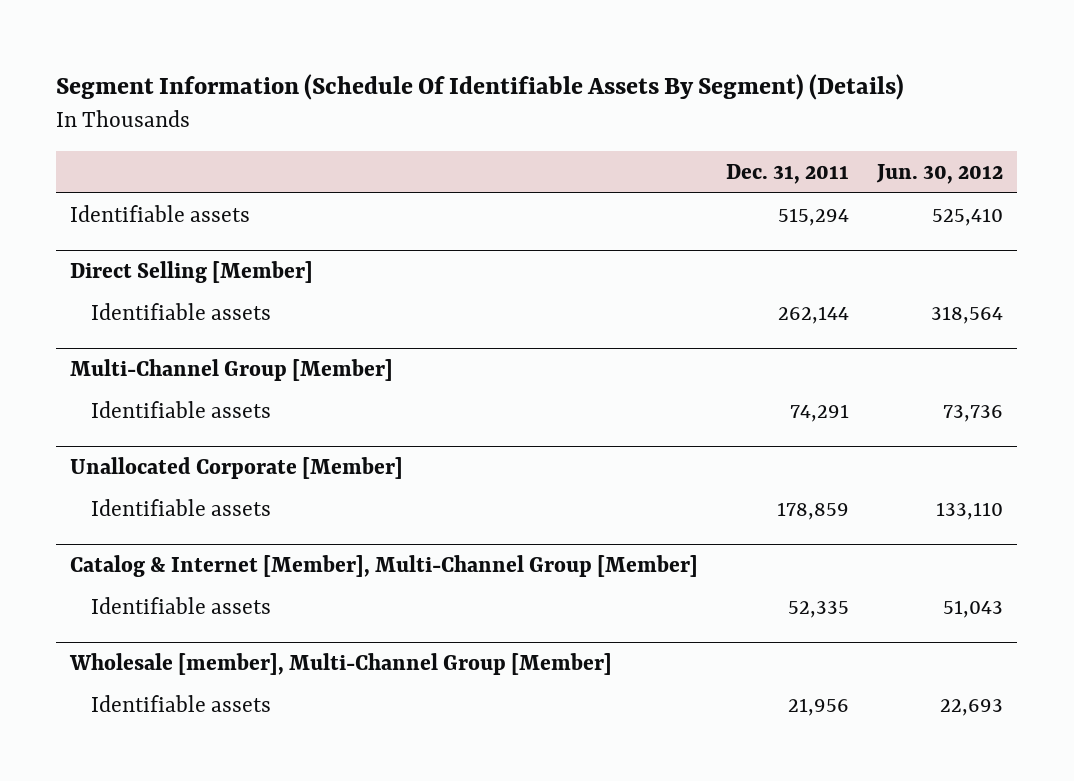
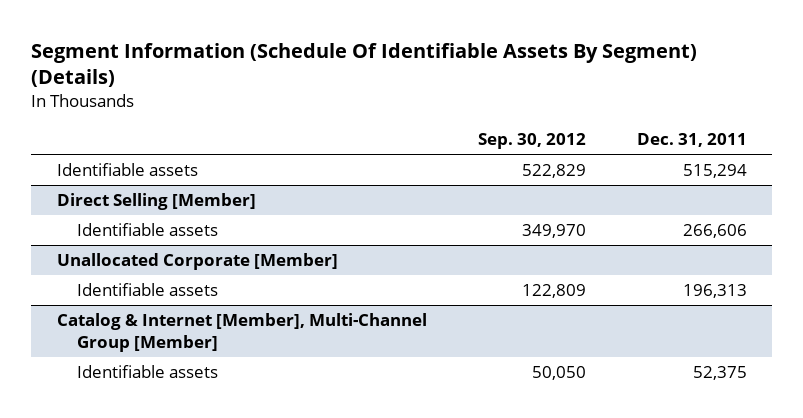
[876,163,1004,184] Jun. 30, 2012 -> none
none -> [477,133,586,150] Sep. 30, 2012
[70,359,394,382] Multi-Channel Group [Member] -> none
[91,400,272,418] Identifiable assets -> none
[778,305,850,324] 262,144 -> [682,223,747,238] 266,606
[777,501,850,520] 178,859 -> [682,283,747,298] 196,313
[69,653,613,676] Wholesale [member], Multi-Channel Group [Member] -> none
[91,694,272,712] Identifiable assets -> none
[788,600,850,618] 52,335 -> [692,365,747,380] 52,375

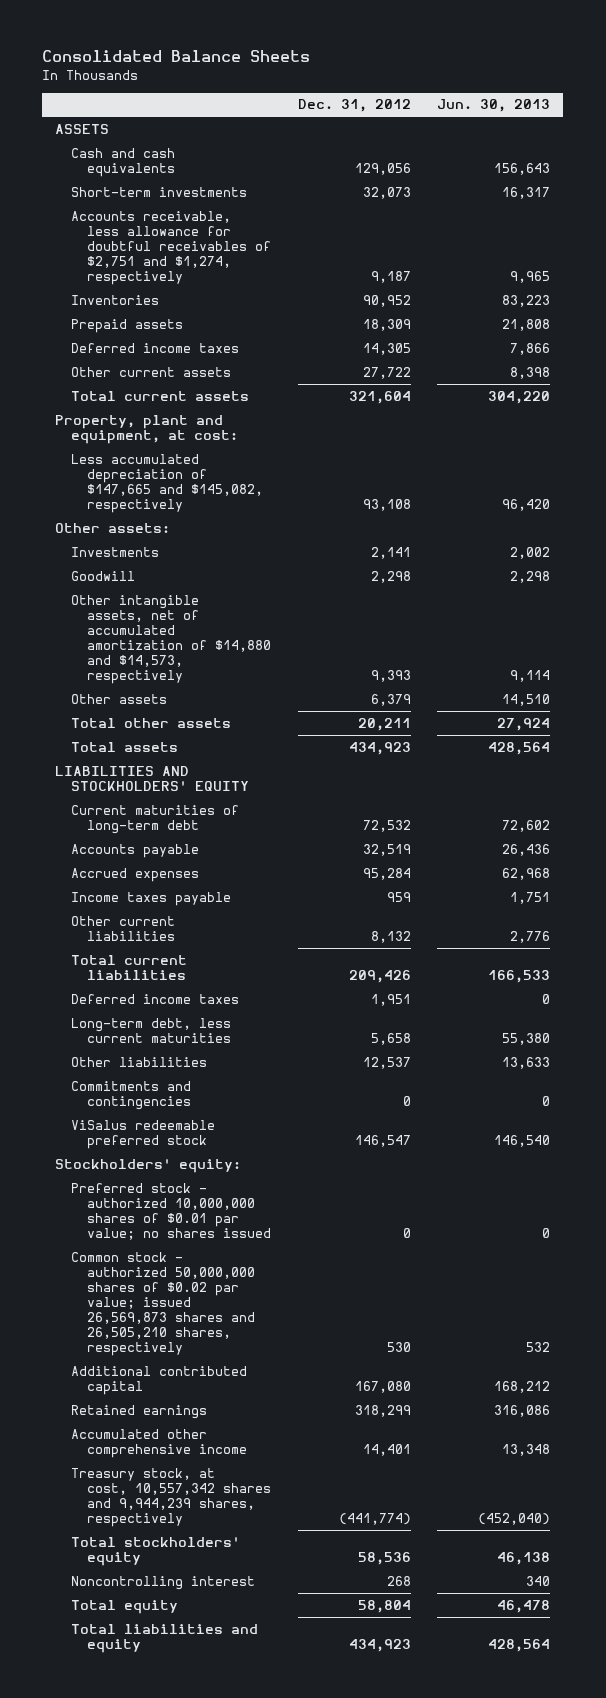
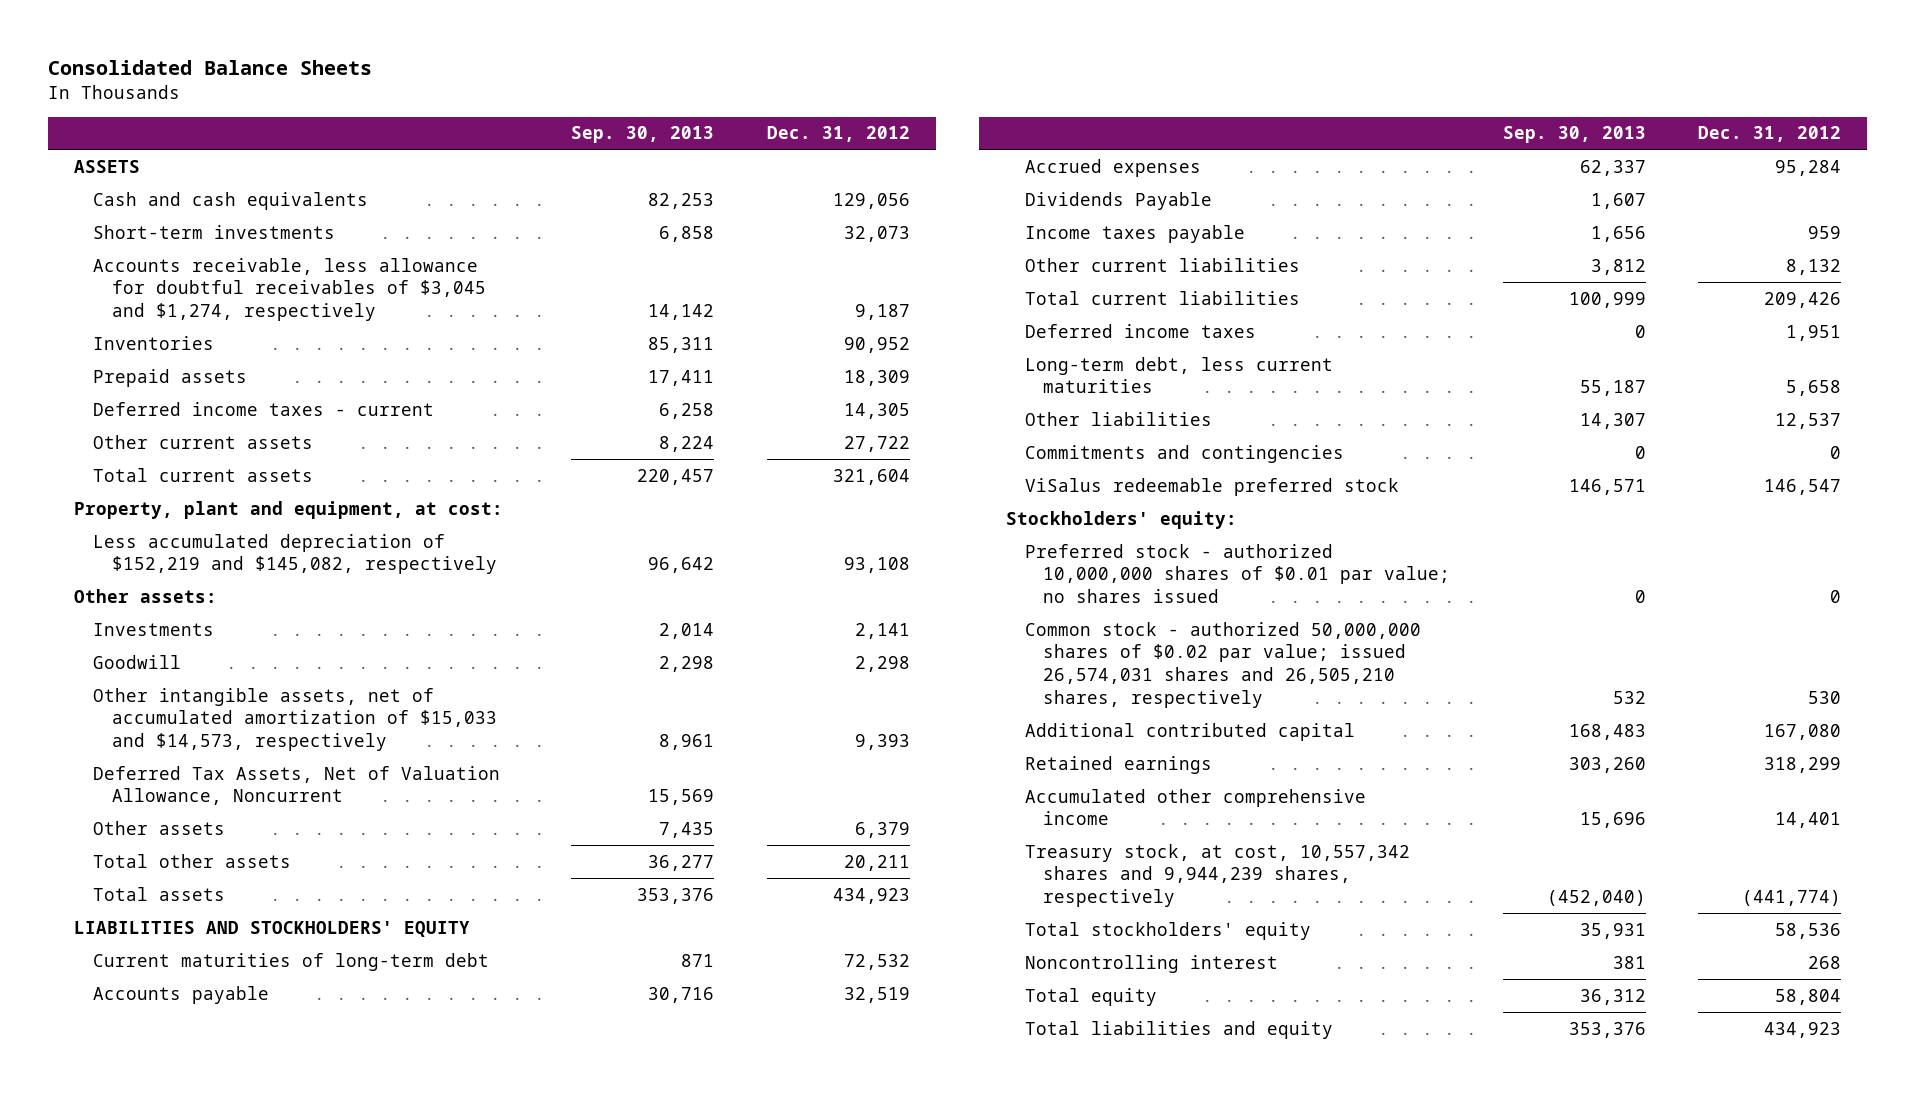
[437,99,551,113] Jun. 30, 2013 -> none
none -> [571,126,715,144] Sep. 30, 2013
[71,210,271,286] Accounts receivable, less allowance for doubtful receivables of $2,751 and $1,274, respectively -> [93,257,487,322] Accounts receivable, less allowance for doubtful receivables of $3,045 and $1,274, respectively
[71,342,240,353] Deferred income taxes -> [93,401,435,416] Deferred income taxes - current
[71,453,263,514] Less accumulated depreciation of $147,665 and $145,082, respectively -> [93,533,498,575] Less accumulated depreciation of $152,219 and $145,082, respectively
[71,594,271,685] Other intangible assets, net of accumulated amortization of $14,880 and $14,573, respectively -> [93,687,498,752] Other intangible assets, net of accumulated amortization of $15,033 and $14,573, respectively
none -> [93,765,501,806] Deferred Tax Assets, Net of Valuation Allowance, Noncurrent
none -> [1024,191,1212,210] Dividends Payable
[71,1251,255,1357] Common stock - authorized 50,000,000 shares of $0.02 par value; issued 26,569,873 shares and 26,505,210 shares, respectively -> [1024,621,1421,708] Common stock - authorized 50,000,000 shares of $0.02 par value; issued 26,574,031 shares and 26,505,210 shares, respectively

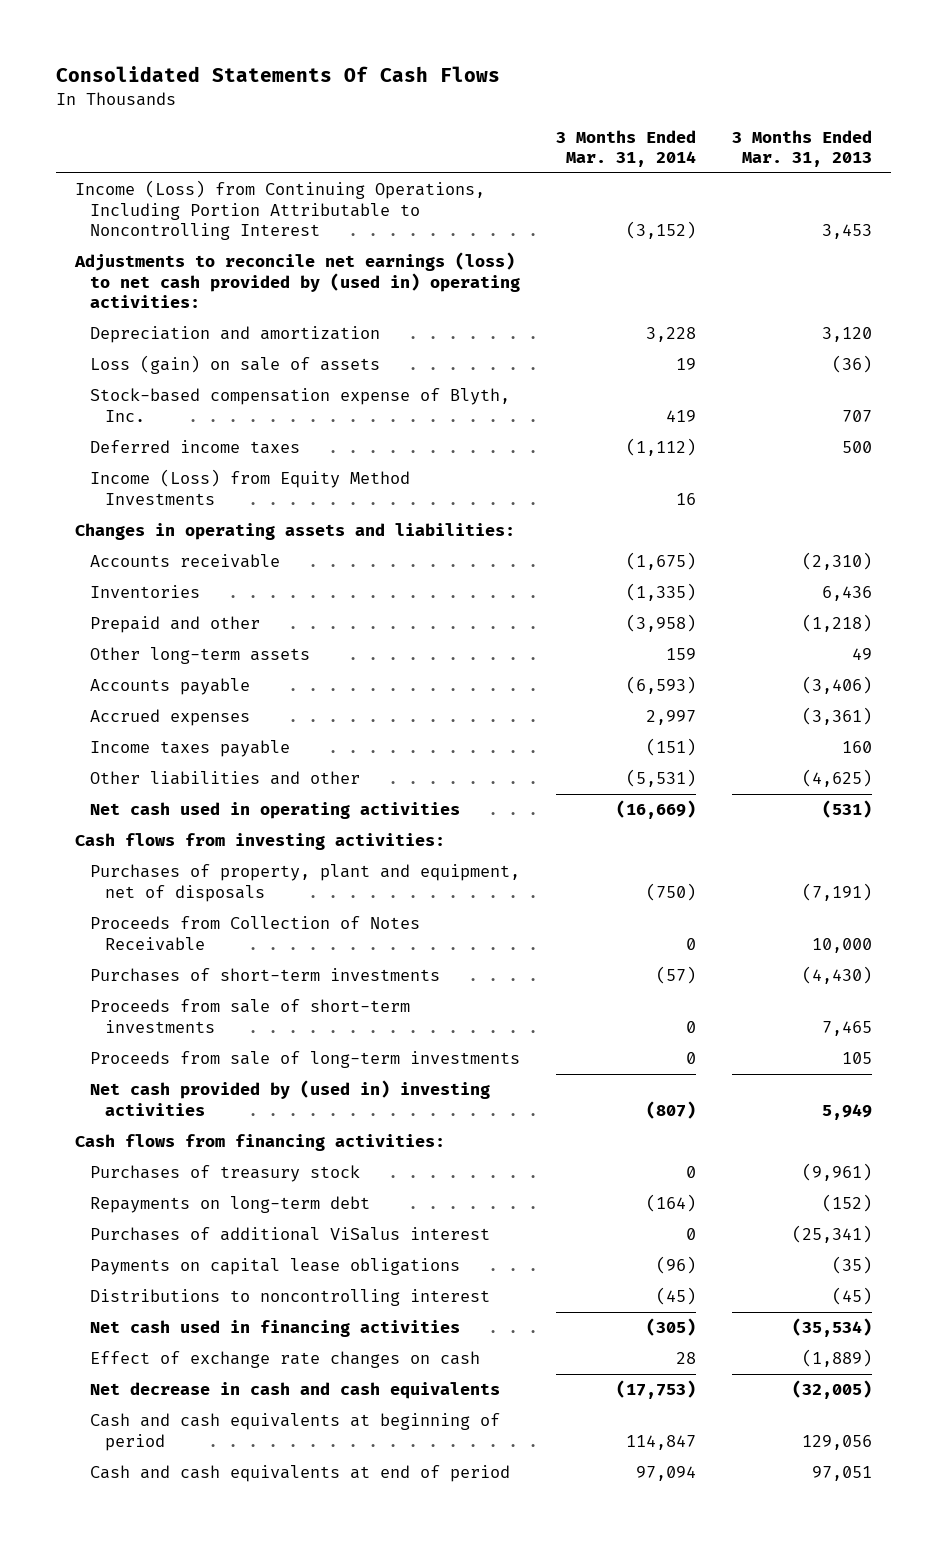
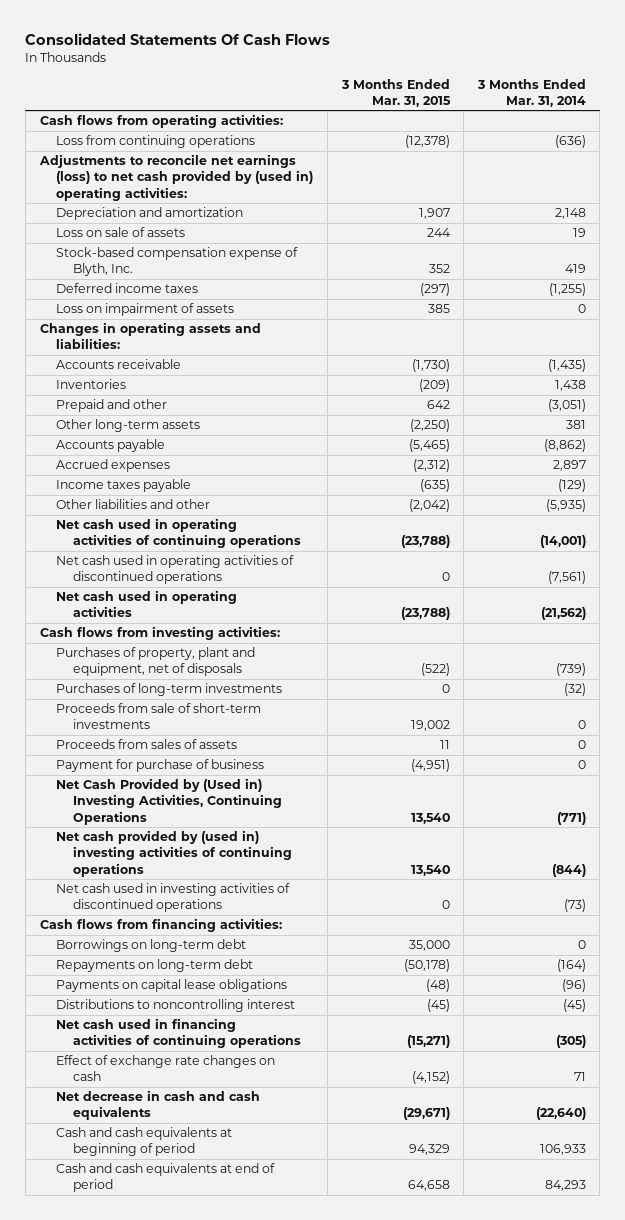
[732,129,873,168] 3 Months Ended Mar. 31, 2013 -> none
none -> [340,78,451,107] 3 Months Ended Mar. 31, 2015
[74,180,485,241] Income (Loss) from Continuing Operations, Including Portion Attributable to Noncontrolling Interest -> none
none -> [39,114,283,129] Cash flows from operating activities:
none -> [56,135,256,149] Loss from continuing operations
[646,327,697,343] 3,228 -> [554,208,586,220] 2,148
[89,355,380,375] Loss (gain) on sale of assets -> [56,227,186,238] Loss on sale of assets
[89,469,410,505] Income (Loss) from Equity Method Investments -> none
[626,438,697,457] (1,112) -> [548,283,586,297] (1,255)
none -> [56,303,235,317] Loss on impairment of assets
[626,552,697,571] (1,675) -> [547,359,586,373] (1,435)
[626,583,697,602] (1,335) -> [554,380,586,392] 1,438
[626,614,697,633] (3,958) -> [547,399,586,413] (3,051)
[666,648,697,661] 159 -> [565,420,586,430] 381
[626,676,697,695] (6,593) -> [543,439,586,453] (8,862)
[646,710,697,726] 2,997 -> [552,460,586,472] 2,897
[646,738,697,757] (151) -> [557,479,586,493] (129)
[626,769,697,788] (5,531) -> [545,499,586,513] (5,935)
none -> [56,518,302,549] Net cash used in operating activities of continuing operations
none -> [56,555,295,585] Net cash used in operating activities of discontinued operations
[616,800,697,820] (16,669) -> [540,607,586,621] (21,562)
[89,916,420,951] Proceeds from Collection of Notes Receivable -> none
[646,882,697,901] (750) -> [555,663,586,677] (739)
[89,968,440,983] Purchases of short-term investments -> [56,683,283,697] Purchases of long-term investments
[656,966,697,985] (57) -> [563,683,586,697] (32)
[89,1051,520,1069] Proceeds from sale of long-term investments -> none
none -> [56,739,238,750] Proceeds from sales of assets
none -> [56,759,265,773] Payment for purchase of business
none -> [56,778,283,825] Net Cash Provided by (Used in) Investing Activities, Continuing Operations
[89,1080,490,1116] Net cash provided by (used in) investing activities -> [56,830,293,877] Net cash provided by (used in) investing activities of continuing operations
[646,1100,697,1119] (807) -> [551,863,586,877] (844)
none -> [56,883,291,913] Net cash used in investing activities of discontinued operations
[89,1165,360,1183] Purchases of treasury stock -> none
none -> [56,939,247,953] Borrowings on long-term debt
[89,1227,490,1242] Purchases of additional ViSalus interest -> none
[89,1320,460,1338] Net cash used in financing activities -> [56,1018,302,1049] Net cash used in financing activities of continuing operations
[676,1352,697,1365] 28 -> [573,1072,586,1082] 71
[616,1380,697,1400] (17,753) -> [535,1107,586,1121] (22,640)
[626,1434,697,1450] 114,847 -> [539,1144,586,1156] 106,933
[636,1466,697,1482] 97,094 -> [544,1180,586,1192] 84,293

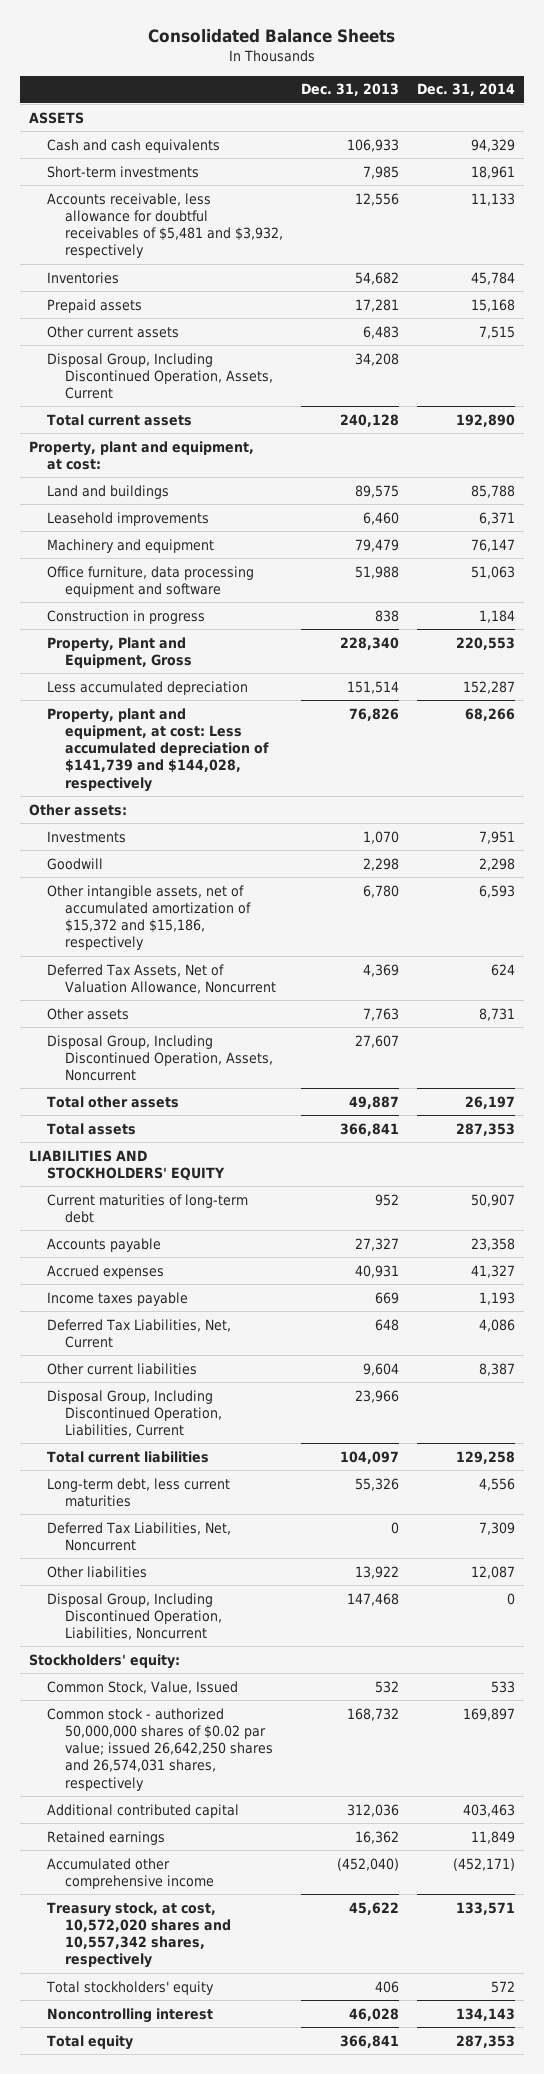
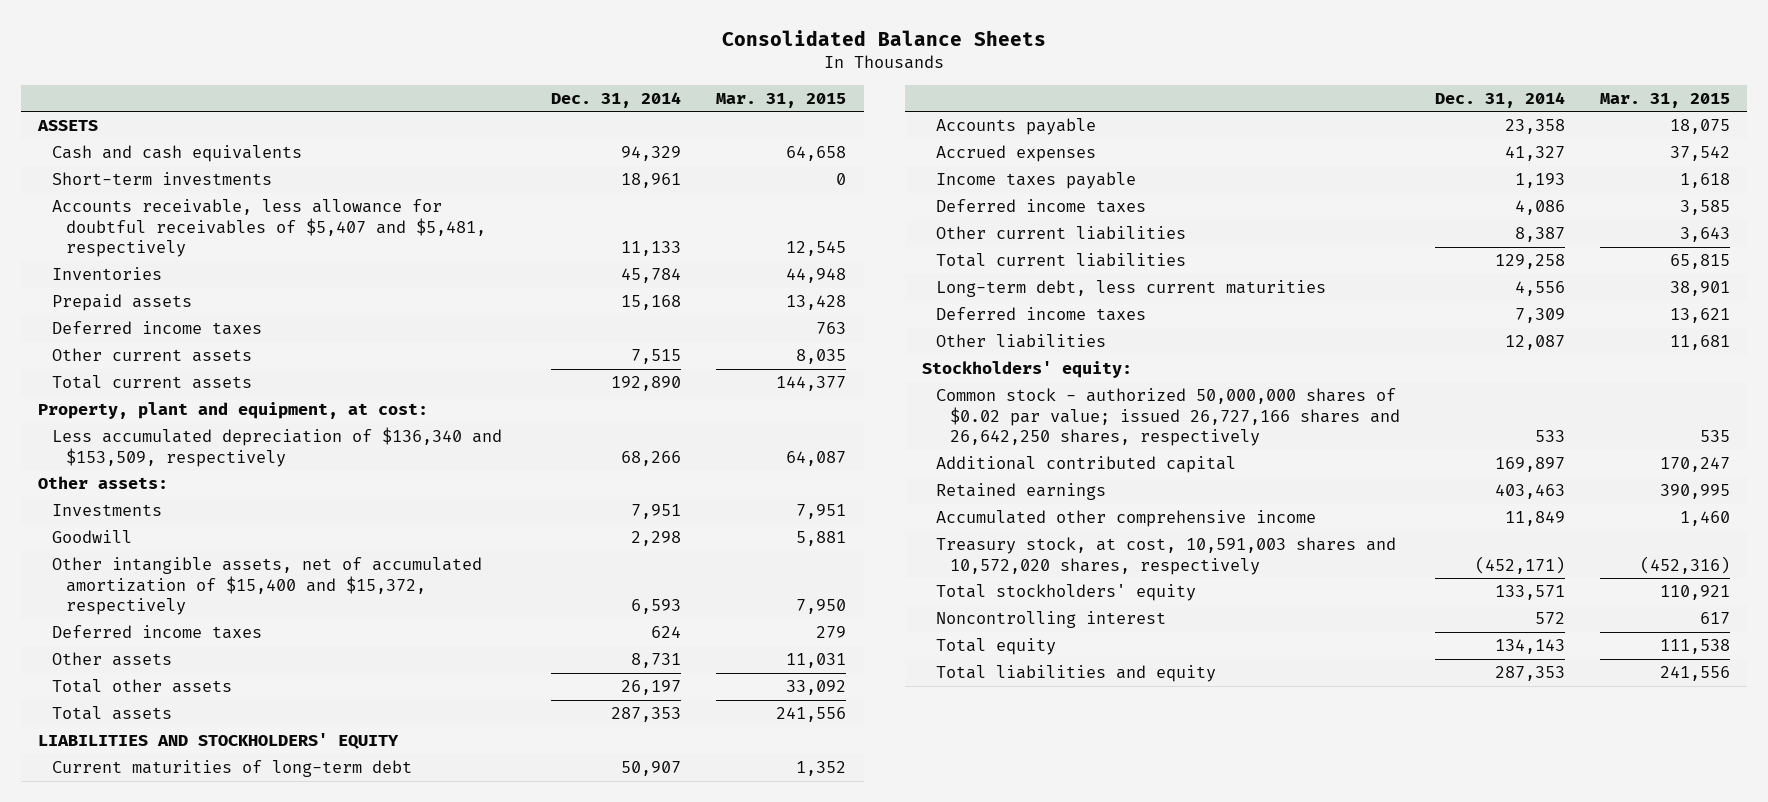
[301,83,400,97] Dec. 31, 2013 -> none
none -> [716,92,847,108] Mar. 31, 2015
[47,192,284,259] Accounts receivable, less allowance for doubtful receivables of $5,481 and $3,932, respectively -> [52,199,487,258] Accounts receivable, less allowance for doubtful receivables of $5,407 and $5,481, respectively
none -> [52,321,263,336] Deferred income taxes
[47,352,274,400] Disposal Group, Including Discontinued Operation, Assets, Current -> none
[47,484,170,499] Land and buildings -> none
[47,511,210,526] Leasehold improvements -> none
[47,538,215,553] Machinery and equipment -> none
[47,565,255,597] Office furniture, data processing equipment and software -> none
[47,609,206,624] Construction in progress -> none
[47,636,193,668] Property, Plant and Equipment, Gross -> none
[47,680,249,695] Less accumulated depreciation -> none
[47,707,270,792] Property, plant and equipment, at cost: Less accumulated depreciation of $141,739 and $144,028, respectively -> [52,427,503,467] Less accumulated depreciation of $136,340 and $153,509, respectively
[47,884,252,951] Other intangible assets, net of accumulated amortization of $15,372 and $15,186, respectively -> [52,557,483,616] Other intangible assets, net of accumulated amortization of $15,400 and $15,372, respectively
[47,963,277,994] Deferred Tax Assets, Net of Valuation Allowance, Noncurrent -> [52,625,263,640] Deferred income taxes
[47,1034,274,1082] Disposal Group, Including Discontinued Operation, Assets, Noncurrent -> none
[47,1318,232,1348] Deferred Tax Liabilities, Net, Current -> [936,199,1147,214] Deferred income taxes
[47,1389,223,1438] Disposal Group, Including Discontinued Operation, Liabilities, Current -> none
[47,1521,232,1551] Deferred Tax Liabilities, Net, Noncurrent -> [936,307,1147,322] Deferred income taxes
[47,1592,223,1641] Disposal Group, Including Discontinued Operation, Liabilities, Noncurrent -> none
[47,1680,239,1694] Common Stock, Value, Issued -> [936,388,1400,447] Common stock - authorized 50,000,000 shares of $0.02 par value; issued 26,727,166 shares and 26,642,250 shares, respectively
[47,1707,274,1791] Common stock - authorized 50,000,000 shares of $0.02 par value; issued 26,642,250 shares and 26,574,031 shares, respectively -> [936,456,1237,474] Additional contributed capital
[47,1803,240,1818] Additional contributed capital -> [936,483,1107,501] Retained earnings
[47,1830,166,1845] Retained earnings -> [936,510,1317,528] Accumulated other comprehensive income
[47,1857,215,1889] Accumulated other comprehensive income -> [936,537,1397,575] Treasury stock, at cost, 10,591,003 shares and 10,572,020 shares, respectively
[47,1901,232,1969] Treasury stock, at cost, 10,572,020 shares and 10,557,342 shares, respectively -> [936,584,1197,602] Total stockholders' equity
[46,1980,215,1995] Total stockholders' equity -> [936,611,1167,629] Noncontrolling interest
[47,2007,214,2023] Noncontrolling interest -> [936,638,1057,656] Total equity
[47,2034,134,2050] Total equity -> [936,665,1217,683] Total liabilities and equity

